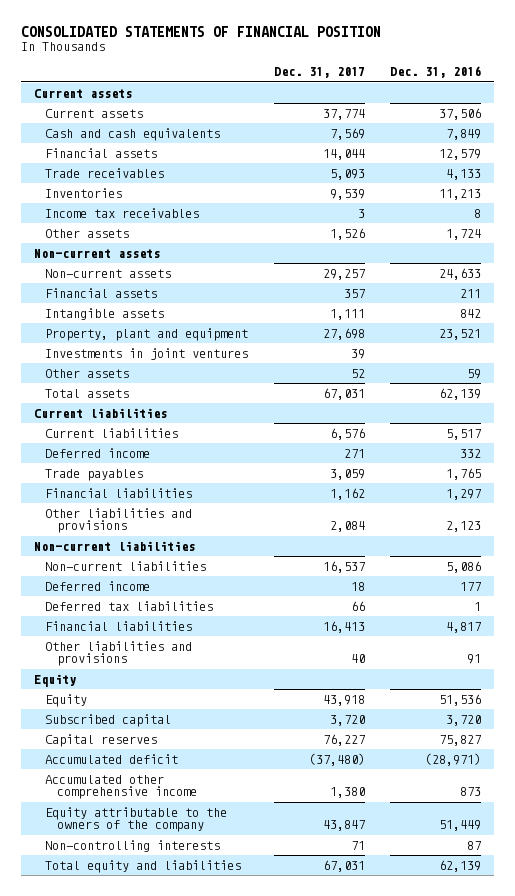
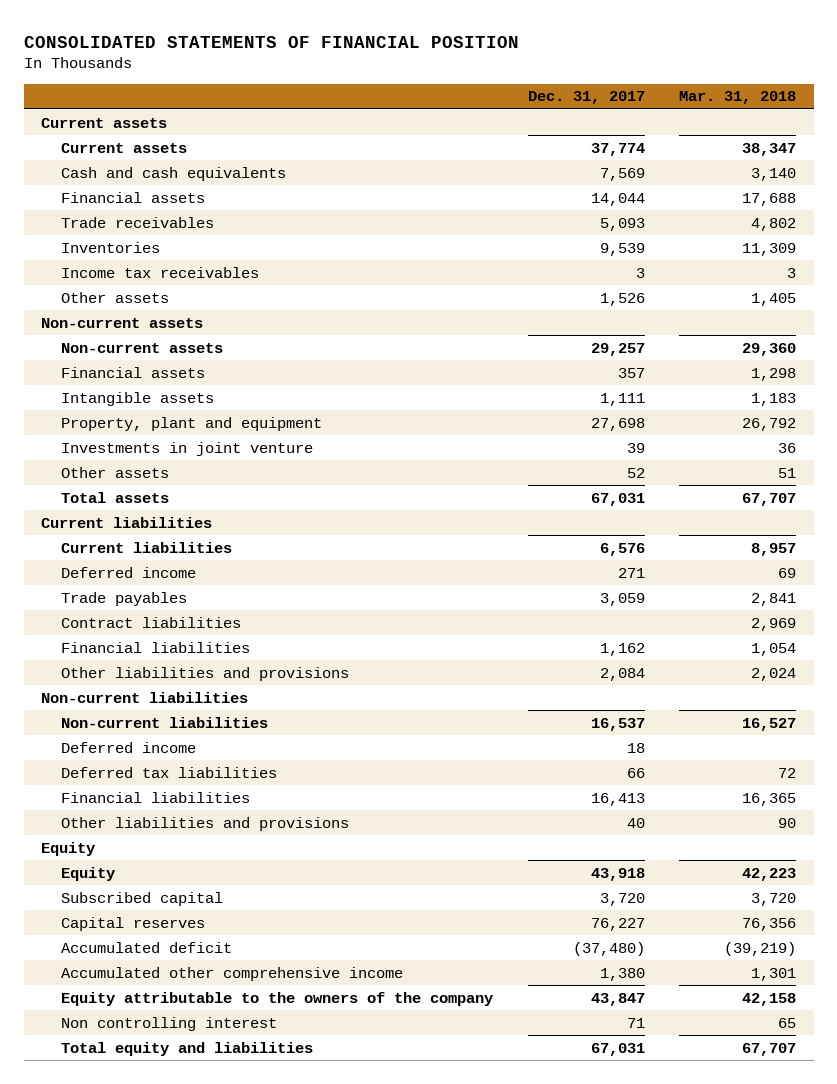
[390,66,482,79] Dec. 31, 2016 -> none
none -> [679,91,797,105] Mar. 31, 2018
[45,347,249,360] Investments in joint ventures -> [61,441,314,456] Investments in joint venture
none -> [61,616,242,628] Contract liabilities
[45,839,221,852] Non-controlling interests -> [61,1016,278,1031] Non controlling interest

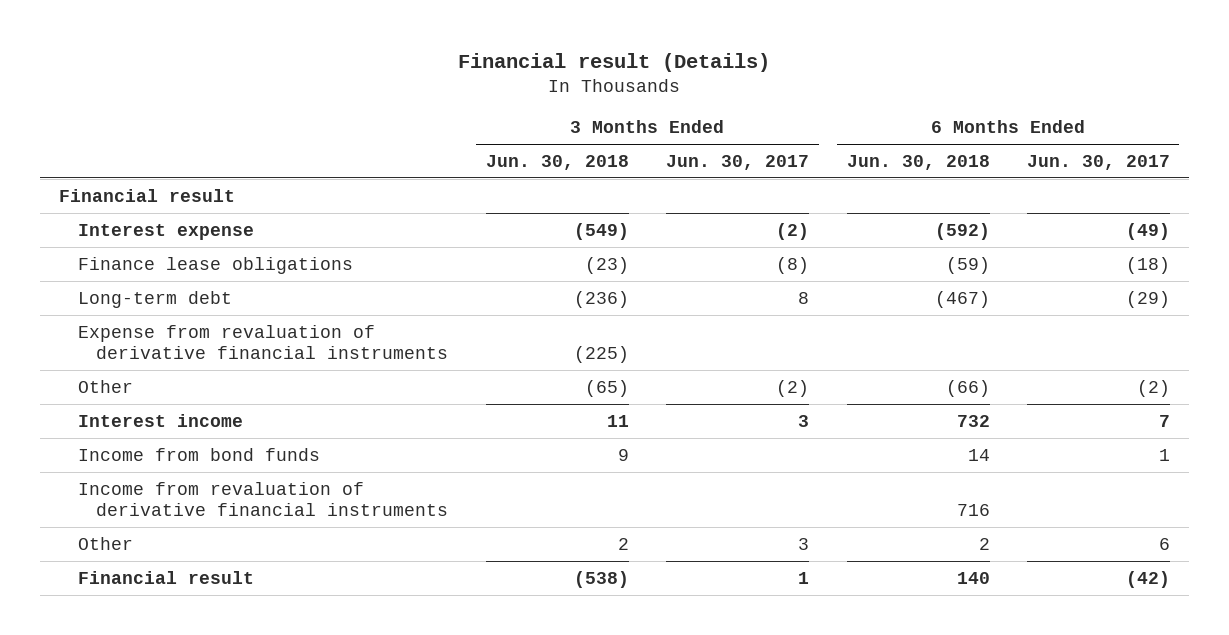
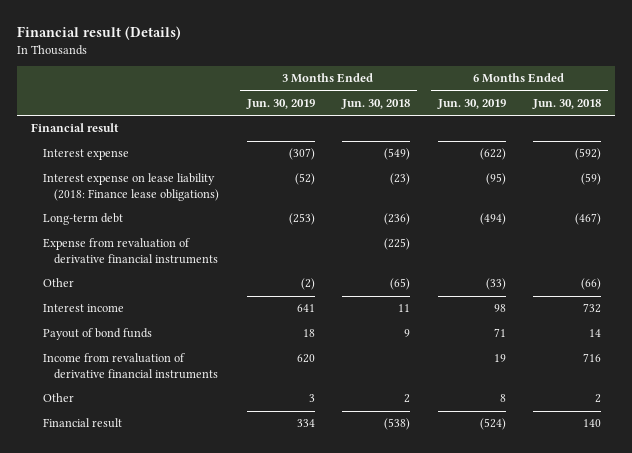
[666,154,810,170] Jun. 30, 2017 -> none
[1027,154,1171,170] Jun. 30, 2017 -> none
none -> [245,99,315,110] Jun. 30, 2019
none -> [436,99,506,110] Jun. 30, 2019
[77,256,353,274] Finance lease obligations -> [42,173,220,202] Interest expense on lease liability (2018: Finance lease obligations)
[77,447,320,461] Income from bond funds -> [42,328,152,341] Payout of bond funds

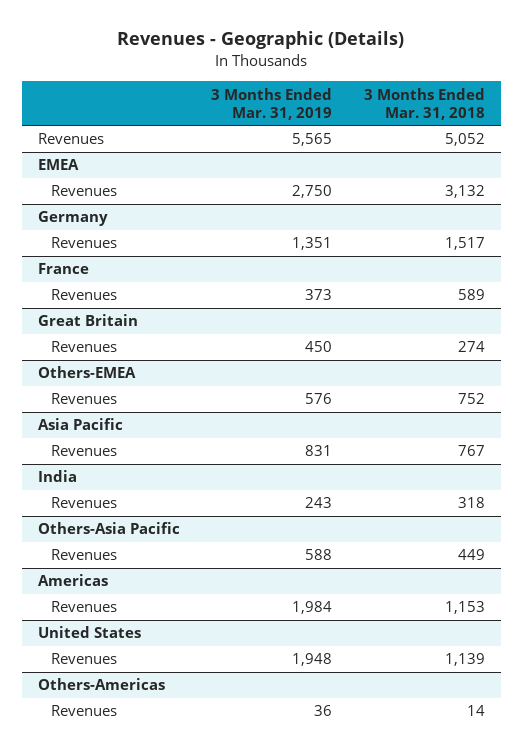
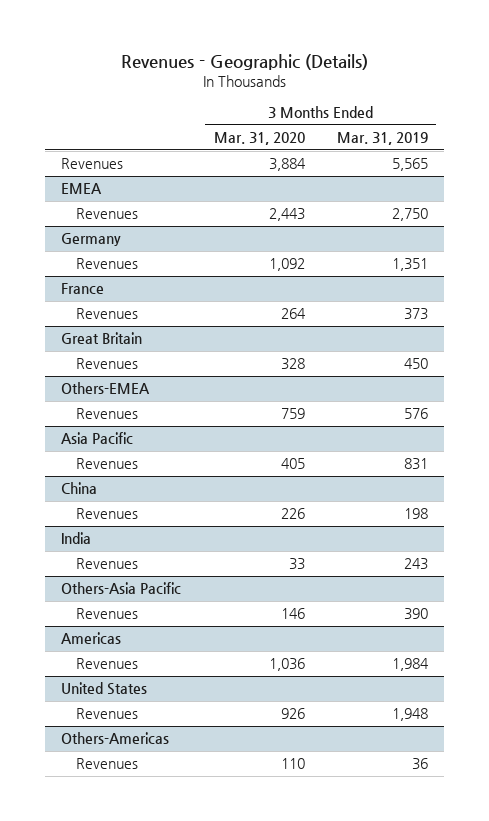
[363,87,485,120] 3 Months Ended Mar. 31, 2018 -> none
none -> [213,132,305,146] Mar. 31, 2020
none -> [61,482,98,495] China
none -> [76,508,139,520] Revenues
[305,549,333,561] 588 -> [404,608,429,621] 390

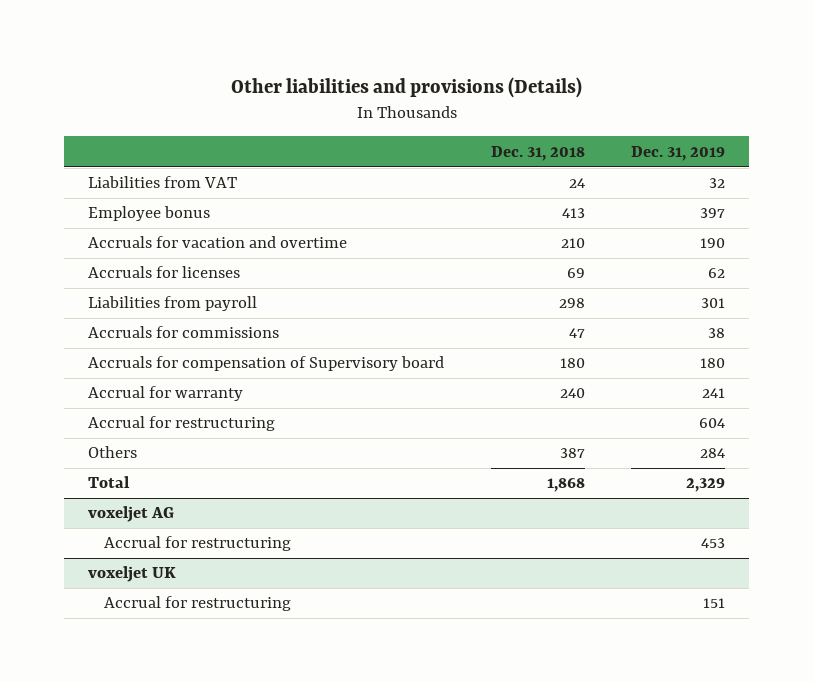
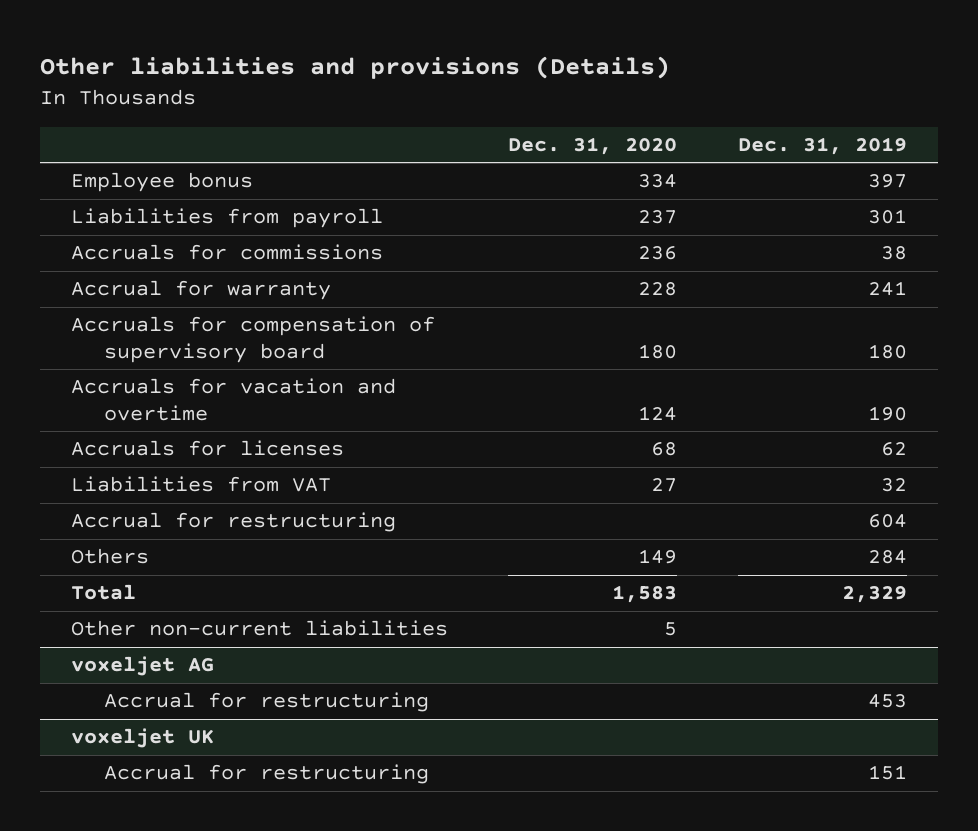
[490,145,585,161] Dec. 31, 2018 -> none
none -> [508,136,678,155] Dec. 31, 2020
[87,356,444,372] Accruals for compensation of Supervisory board -> none
none -> [70,316,435,363] Accruals for compensation of supervisory board
[87,236,347,249] Accruals for vacation and overtime -> [70,378,396,421] Accruals for vacation and overtime
[87,266,240,279] Accruals for licenses -> [70,440,344,457] Accruals for licenses
[87,176,237,189] Liabilities from VAT -> [70,476,331,493] Liabilities from VAT
none -> [70,620,448,637] Other non-current liabilities

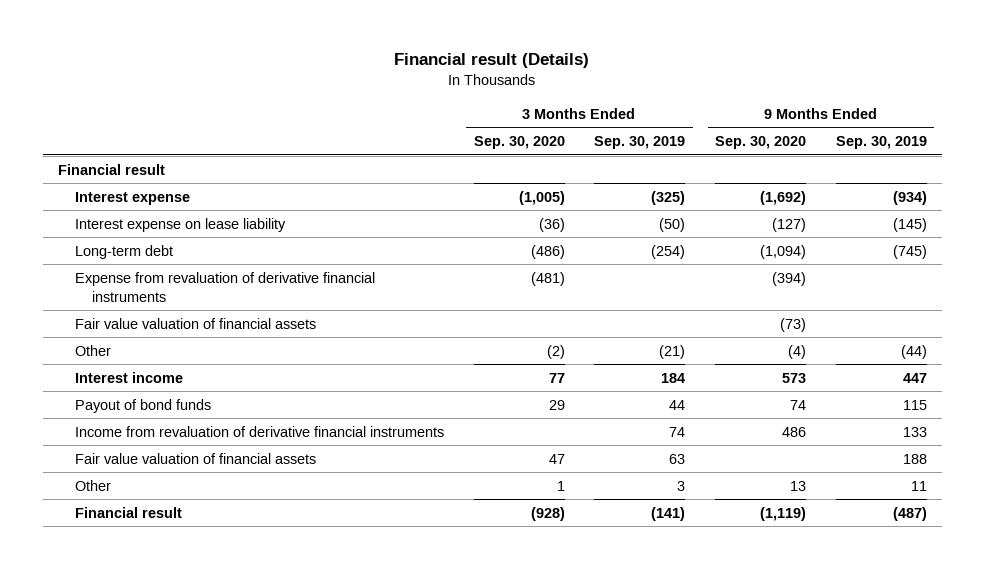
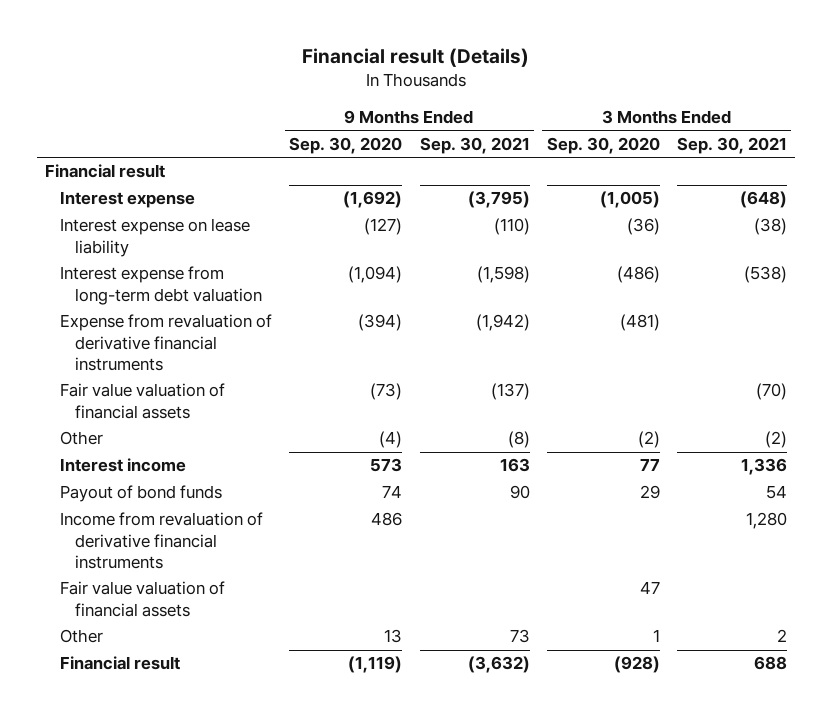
[594,136,686,150] Sep. 30, 2019 -> none
[835,136,927,150] Sep. 30, 2019 -> none
none -> [419,136,530,154] Sep. 30, 2021
none -> [676,136,787,154] Sep. 30, 2021
[74,244,173,259] Long-term debt -> [60,266,263,305] Interest expense from long-term debt valuation

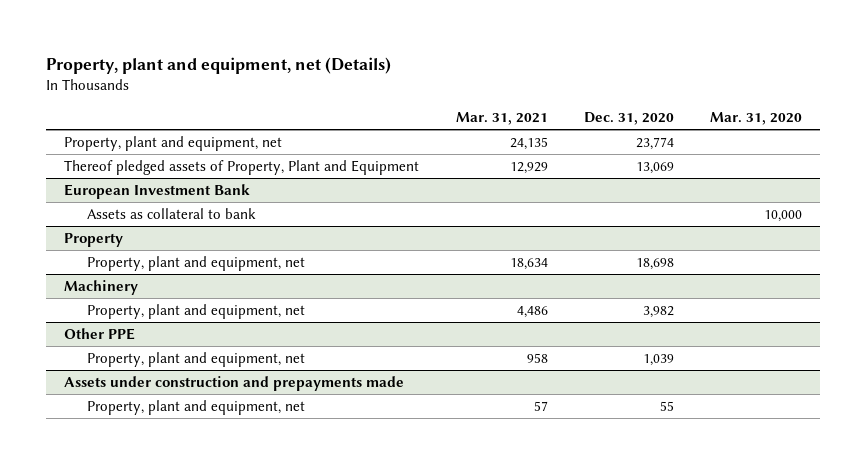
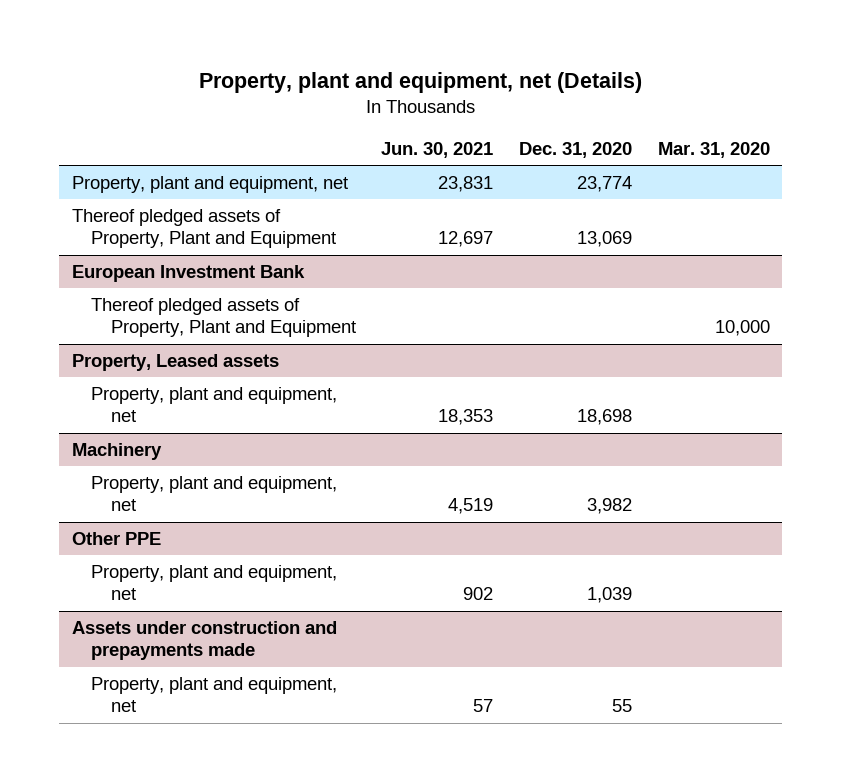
[455,112,548,126] Mar. 31, 2021 -> none
none -> [381,142,494,159] Jun. 30, 2021
[87,208,257,220] Assets as collateral to bank -> none
[64,233,124,248] Property -> none
none -> [91,298,356,338] Thereof pledged assets of Property, Plant and Equipment
none -> [71,354,279,372] Property, Leased assets

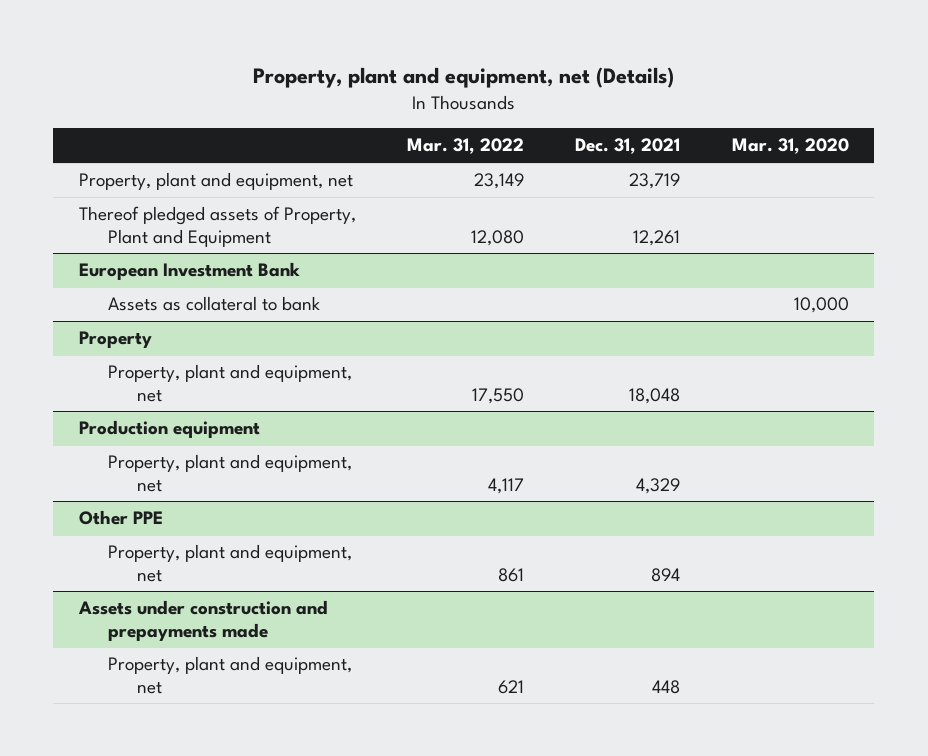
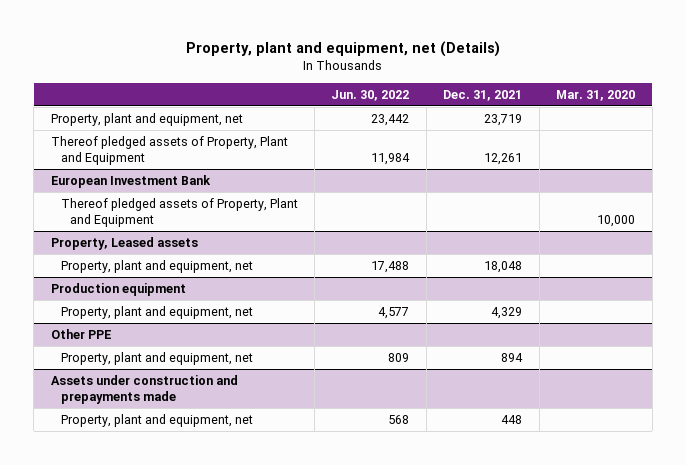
[407,138,525,155] Mar. 31, 2022 -> none
none -> [331,89,410,101] Jun. 30, 2022
[107,296,320,312] Assets as collateral to bank -> none
[78,331,152,349] Property -> none
none -> [60,197,298,228] Thereof pledged assets of Property, Plant and Equipment
none -> [50,236,198,250] Property, Leased assets

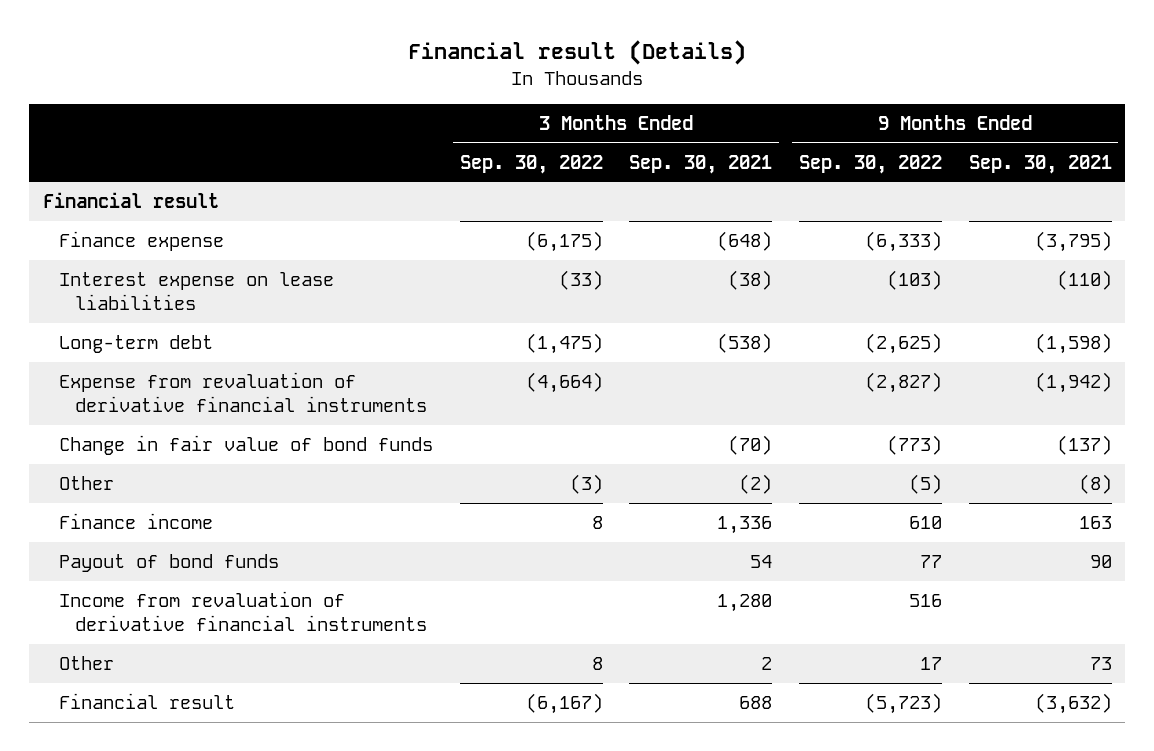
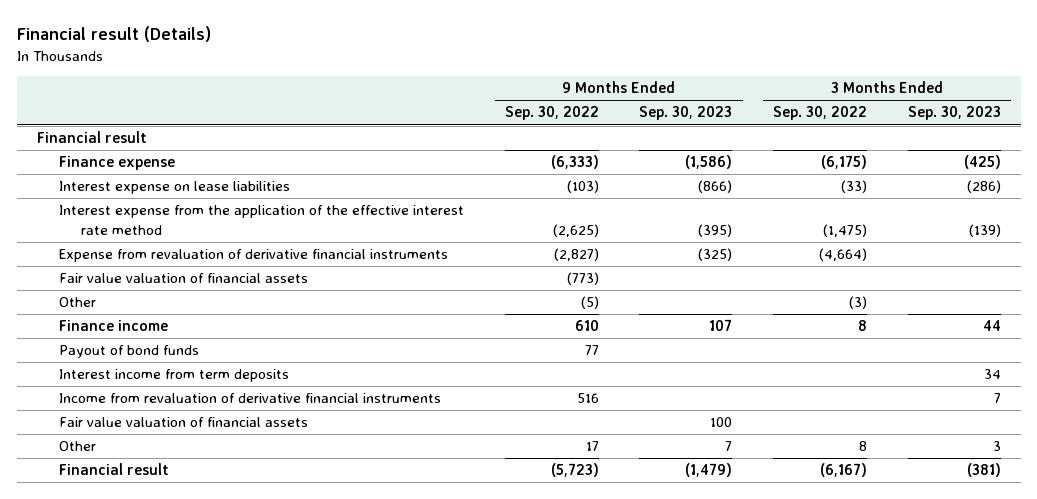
[629,154,773,174] Sep. 30, 2021 -> none
[968,154,1112,174] Sep. 30, 2021 -> none
none -> [639,106,733,121] Sep. 30, 2023
none -> [907,106,1001,121] Sep. 30, 2023
[58,334,213,353] Long-term debt -> [59,205,465,235] Interest expense from the application of the effective interest rate method
[58,434,433,455] Change in fair value of bond funds -> [59,273,309,284] Fair value valuation of financial assets
none -> [59,369,290,383] Interest income from term deposits
none -> [59,417,309,428] Fair value valuation of financial assets

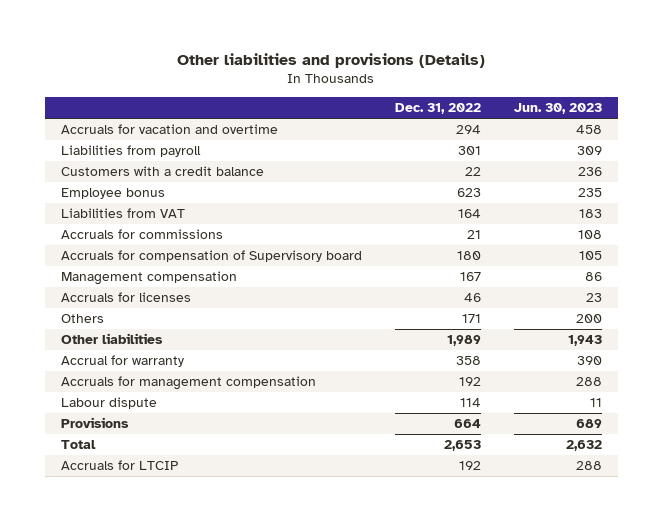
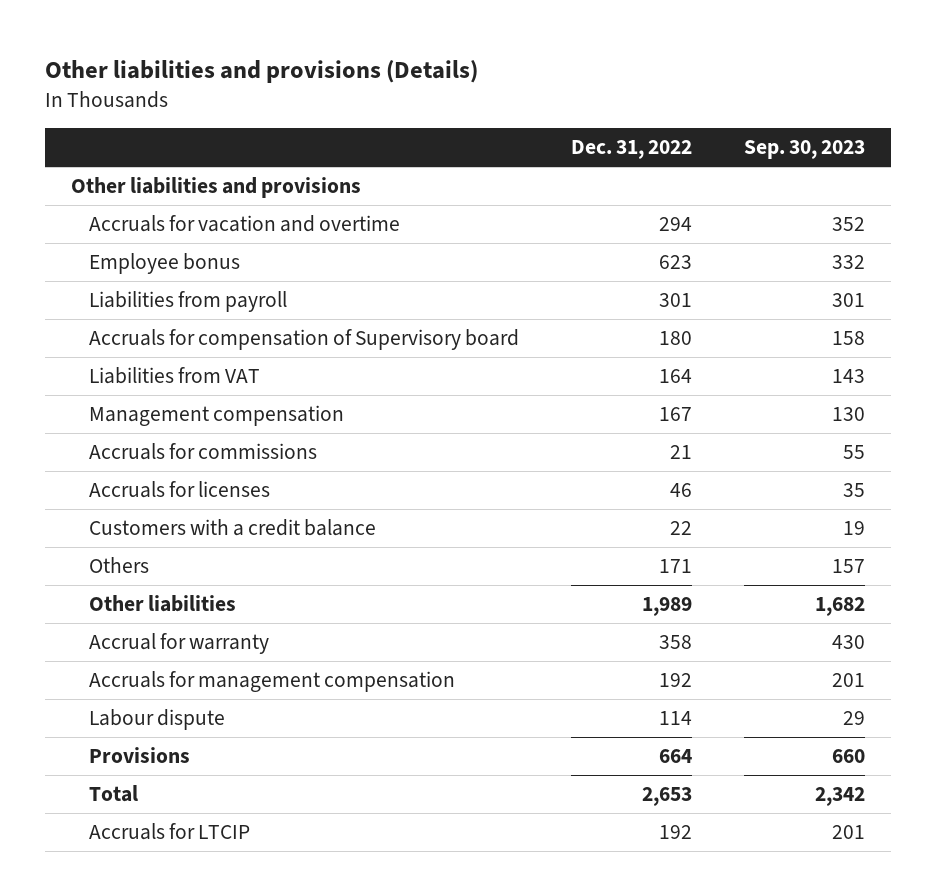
[513,103,602,115] Jun. 30, 2023 -> none
none -> [743,140,865,160] Sep. 30, 2023
none -> [71,177,362,199] Other liabilities and provisions
[60,145,201,158] Liabilities from payroll -> [88,291,287,313] Liabilities from payroll
[60,208,185,219] Liabilities from VAT -> [88,367,260,385] Liabilities from VAT
[60,229,223,240] Accruals for commissions -> [88,443,317,461] Accruals for commissions
[60,166,264,177] Customers with a credit balance -> [88,519,376,537] Customers with a credit balance

